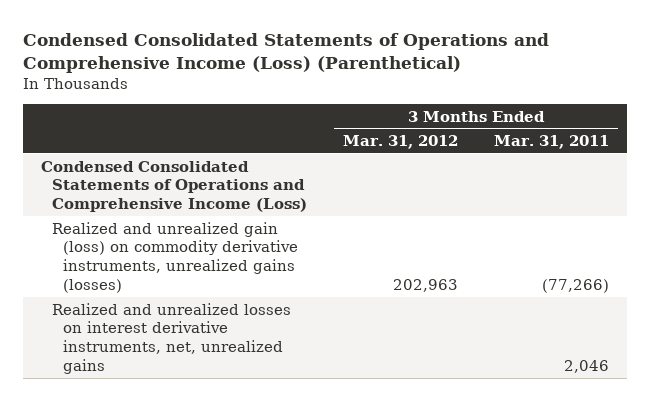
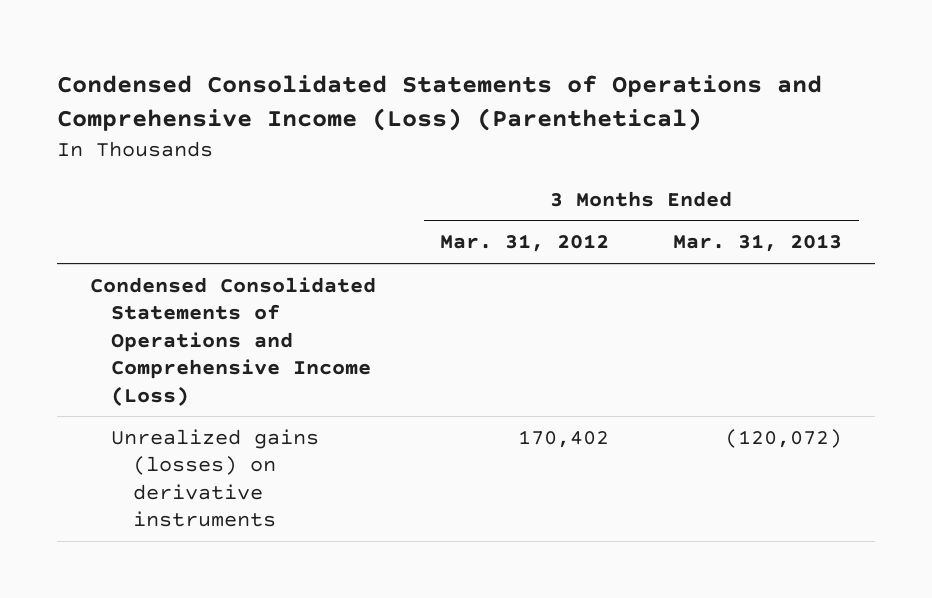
[493,135,609,150] Mar. 31, 2011 -> none
none -> [673,234,843,253] Mar. 31, 2013
[51,302,291,374] Realized and unrealized losses on interest derivative instruments, net, unrealized gains -> none
[51,221,299,293] Realized and unrealized gain (loss) on commodity derivative instruments, unrealized gains (losses) -> [111,428,320,528] Unrealized gains (losses) on derivative instruments
[392,278,458,292] 202,963 -> [517,429,609,448] 170,402

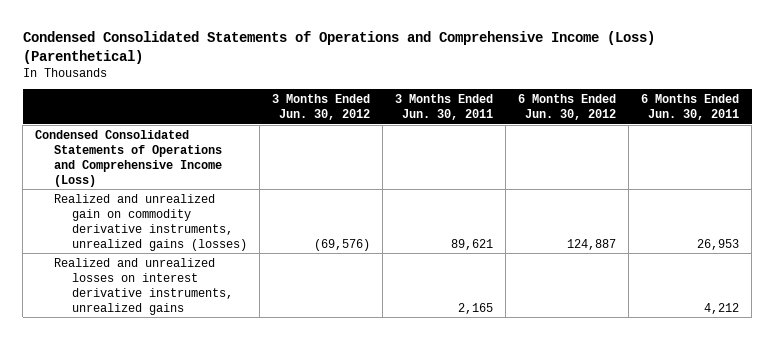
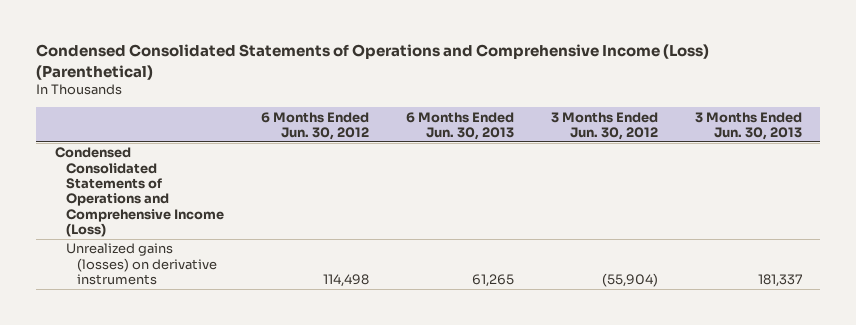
[395,93,494,120] 3 Months Ended Jun. 30, 2011 -> none
[641,93,740,120] 6 Months Ended Jun. 30, 2011 -> none
none -> [405,111,514,141] 6 Months Ended Jun. 30, 2013
none -> [694,111,802,141] 3 Months Ended Jun. 30, 2013
[53,257,234,315] Realized and unrealized losses on interest derivative instruments, unrealized gains -> none
[53,193,248,251] Realized and unrealized gain on commodity derivative instruments, unrealized gains (losses) -> [65,243,218,286] Unrealized gains (losses) on derivative instruments
[314,238,371,251] (69,576) -> [601,273,658,288] (55,904)
[567,238,617,250] 124,887 -> [322,274,369,288] 114,498

